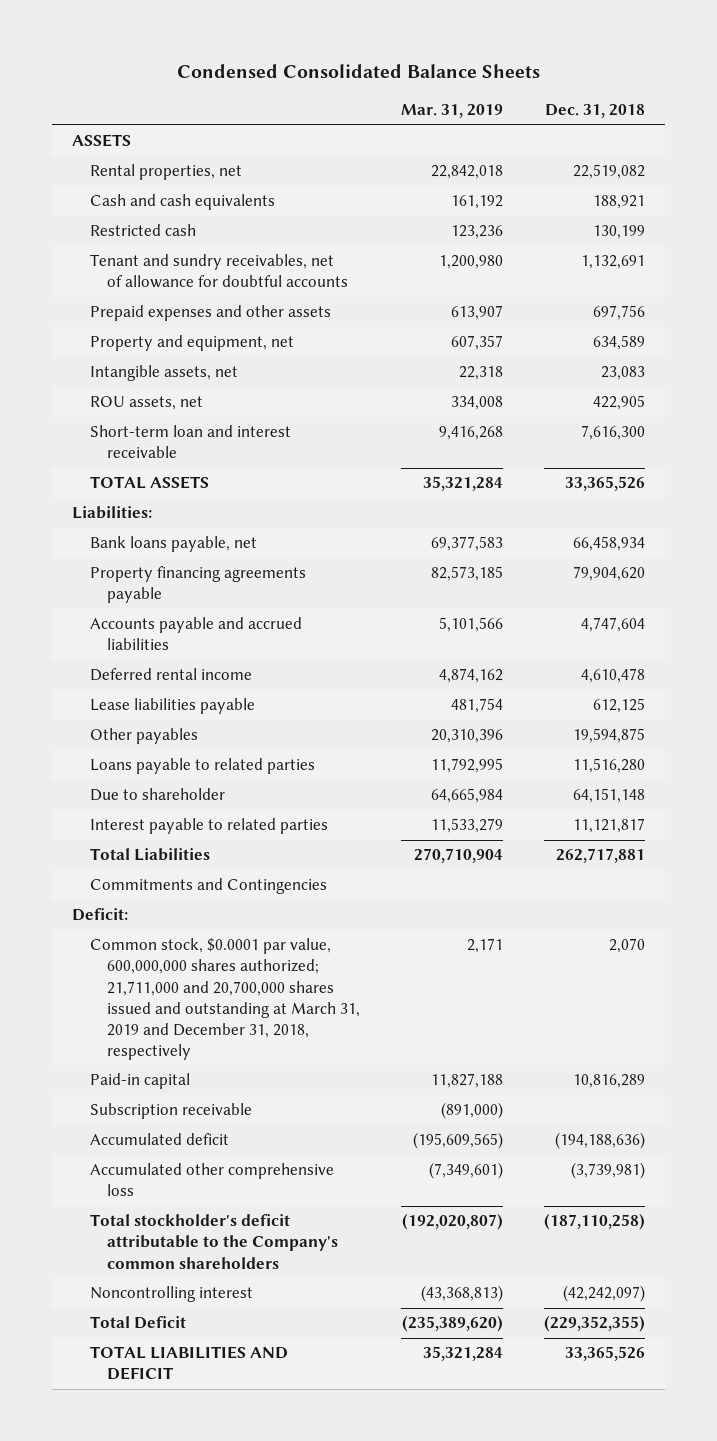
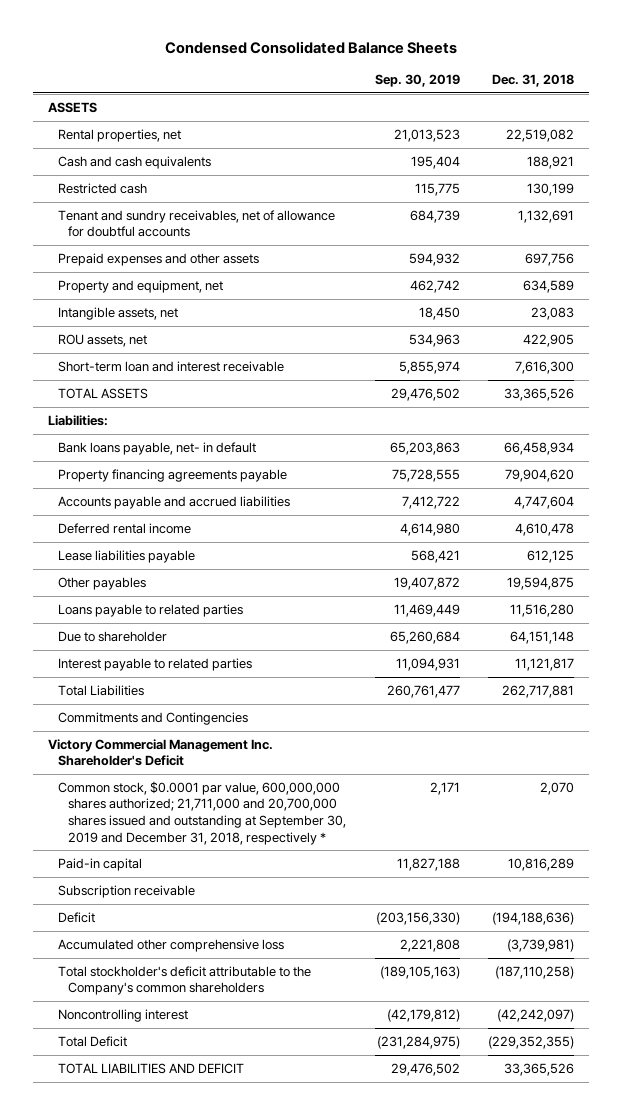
[400,104,503,119] Mar. 31, 2019 -> none
none -> [374,74,460,88] Sep. 30, 2019
[89,536,257,553] Bank loans payable, net -> [57,441,256,455] Bank loans payable, net- in default
[72,908,129,922] Deficit: -> [47,738,273,767] Victory Commercial Management Inc. Shareholder's Deficit
[89,938,361,1061] Common stock, $0.0001 par value, 600,000,000 shares authorized; 21,711,000 and 20,700,000 shares issued and outstanding at March 31, 2019 and December 31, 2018, respectively -> [57,780,347,845] Common stock, $0.0001 par value, 600,000,000 shares authorized; 21,711,000 and 20,700,000 shares issued and outstanding at September 30, 2019 and December 31, 2018, respectively *
[89,1133,229,1146] Accumulated deficit -> [57,911,95,923] Deficit

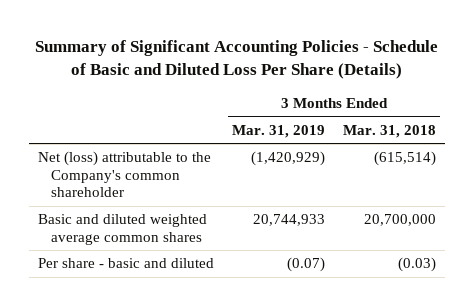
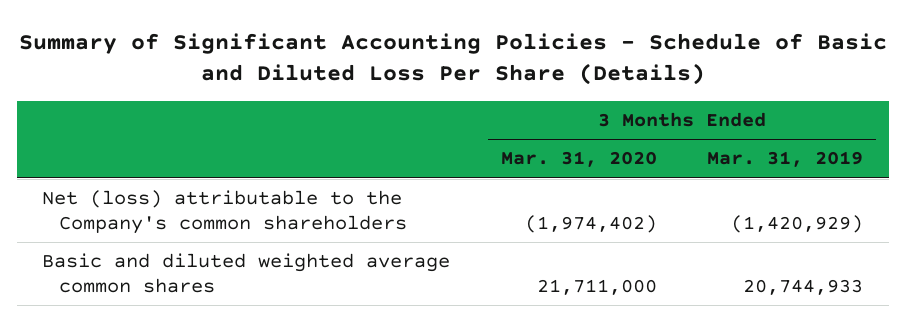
[343,124,437,138] Mar. 31, 2018 -> none
none -> [500,151,657,168] Mar. 31, 2020
[38,151,212,198] Net (loss) attributable to the Company's common shareholder -> [42,190,408,234] Net (loss) attributable to the Company's common shareholders
[38,258,215,269] Per share - basic and diluted -> none

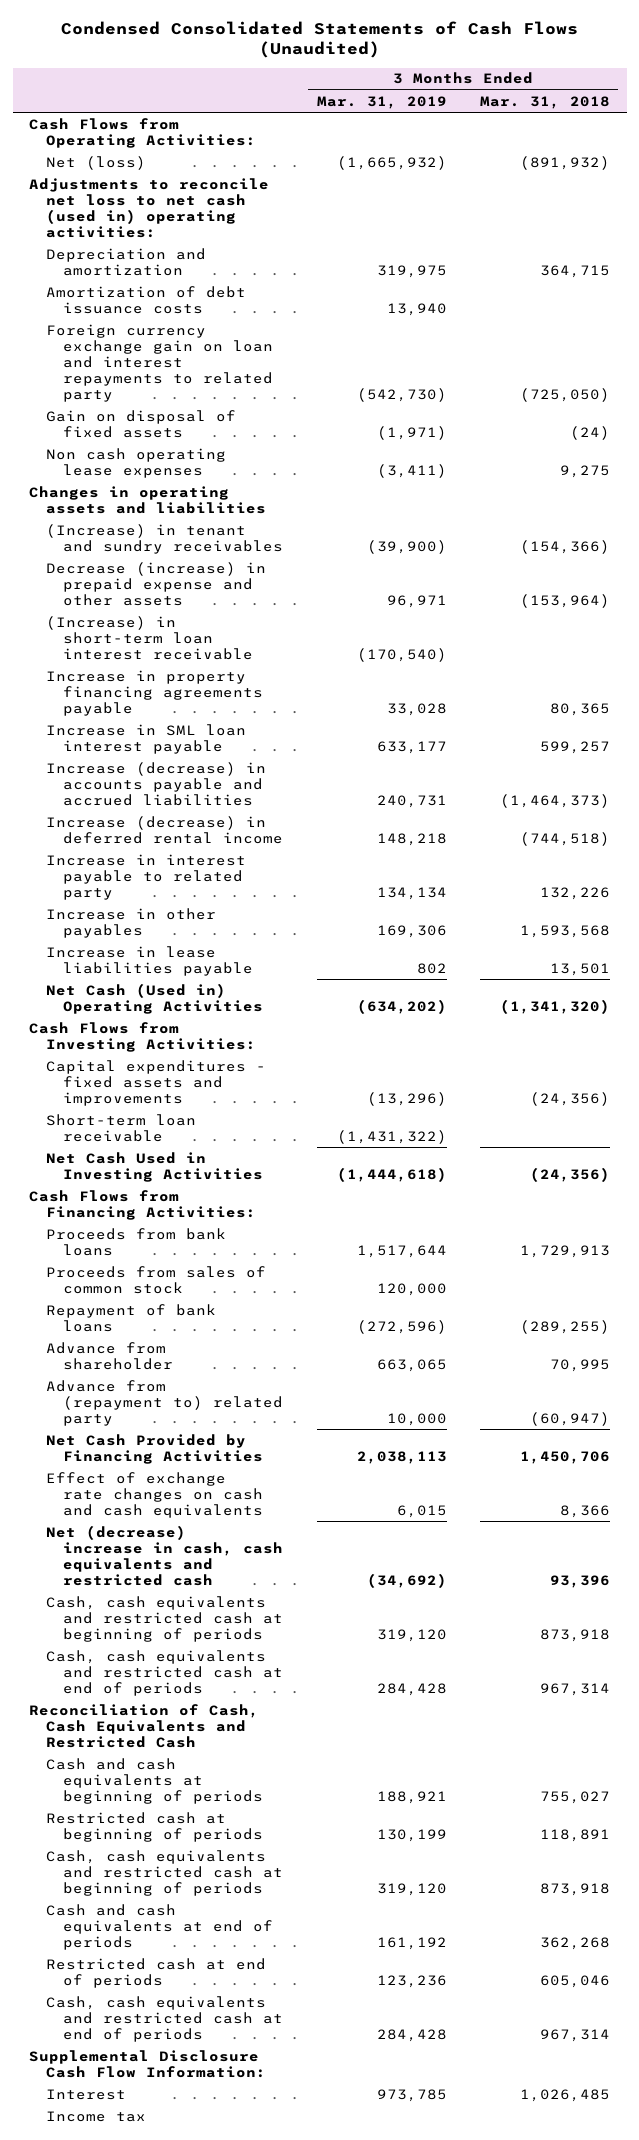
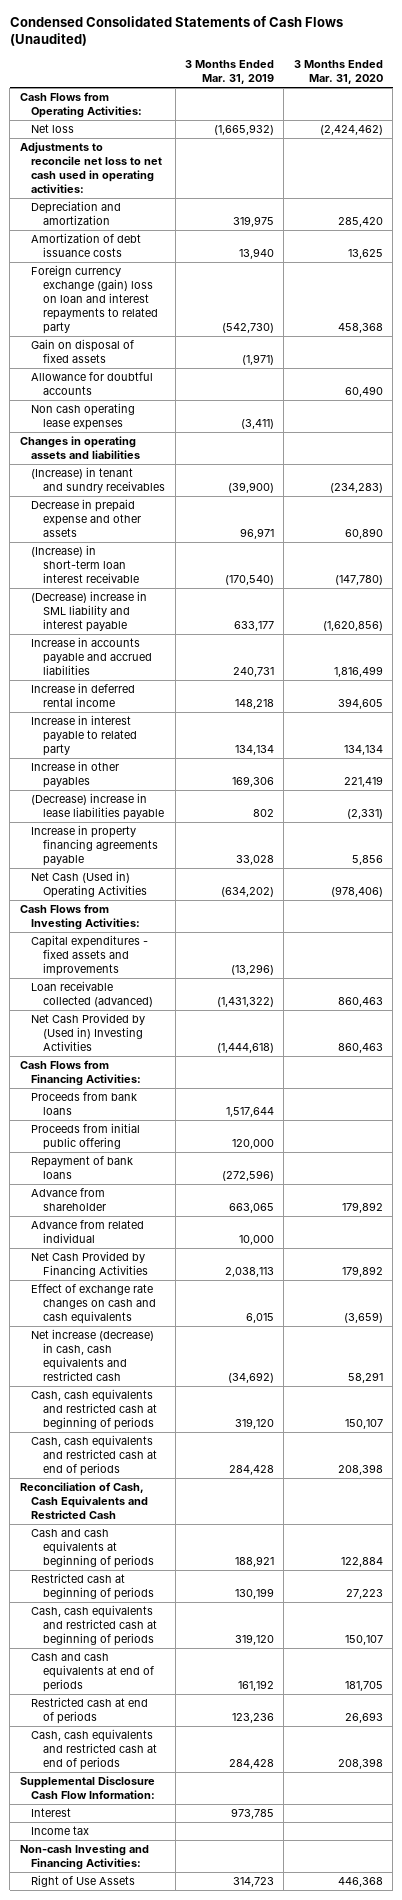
[479,95,610,109] Mar. 31, 2018 -> none
none -> [293,60,383,85] 3 Months Ended Mar. 31, 2020
[46,155,147,170] Net (loss) -> [31,124,75,134] Net loss
[29,177,270,238] Adjustments to reconcile net loss to net cash (used in) operating activities: -> [19,142,163,194] Adjustments to reconcile net loss to net cash used in operating activities:
[46,323,274,402] Foreign currency exchange gain on loan and interest repayments to related party -> [31,265,159,335] Foreign currency exchange (gain) loss on loan and interest repayments to related party
none -> [31,372,154,396] Allowance for doubtful accounts
[46,561,267,606] Decrease (increase) in prepaid expense and other assets -> [31,499,142,538] Decrease in prepaid expense and other assets
[46,723,247,754] Increase in SML loan interest payable -> [31,591,148,633] (Decrease) increase in SML liability and interest payable
[46,761,267,806] Increase (decrease) in accounts payable and accrued liabilities -> [31,637,153,676] Increase in accounts payable and accrued liabilities
[46,815,284,844] Increase (decrease) in deferred rental income -> [31,683,136,708] Increase in deferred rental income
[46,945,254,976] Increase in lease liabilities payable -> [31,793,165,821] (Decrease) increase in lease liabilities payable
[46,669,264,716] Increase in property financing agreements payable -> [31,825,159,867] Increase in property financing agreements payable
[46,1113,197,1142] Short-term loan receivable -> [31,981,154,1008] Loan receivable collected (advanced)
[46,1151,264,1182] Net Cash Used in Investing Activities -> [31,1013,146,1052] Net Cash Provided by (Used in) Investing Activities
[46,1265,267,1294] Proceeds from sales of common stock -> [31,1123,141,1151] Proceeds from initial public offering
[46,1379,284,1426] Advance from (repayment to) related party -> [31,1220,145,1244] Advance from related individual
[46,1524,284,1586] Net (decrease) increase in cash, cash equivalents and restricted cash -> [31,1329,155,1382] Net increase (decrease) in cash, cash equivalents and restricted cash
none -> [19,1844,149,1871] Non-cash Investing and Financing Activities:
none -> [31,1875,136,1888] Right of Use Assets

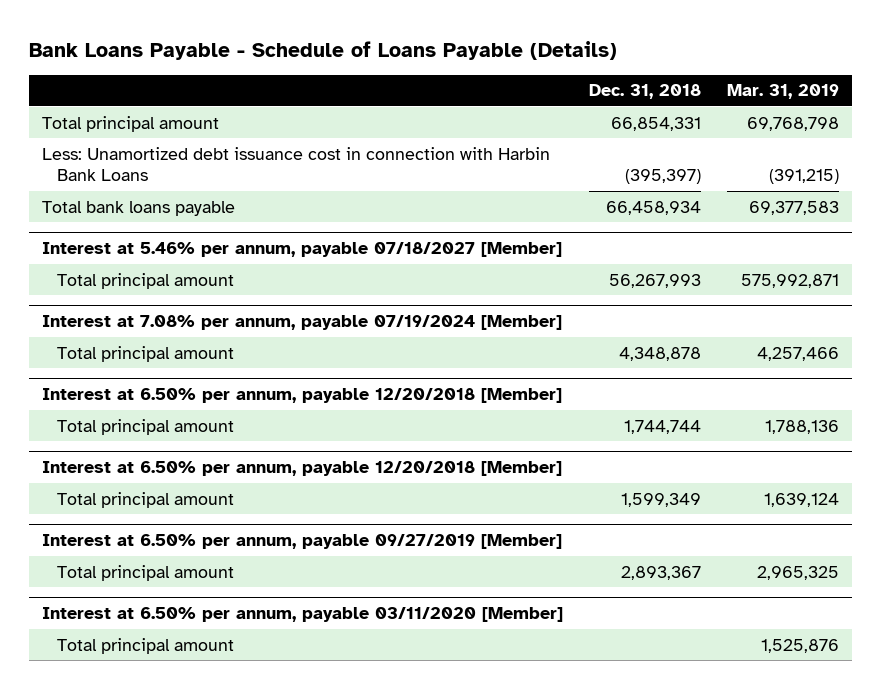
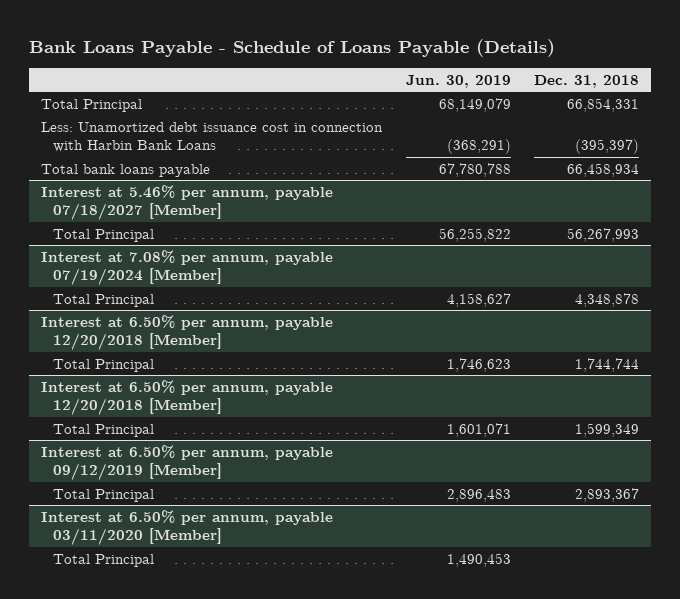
[726,84,839,100] Mar. 31, 2019 -> none
none -> [405,74,511,88] Jun. 30, 2019
[41,115,219,132] Total principal amount -> [41,98,143,112] Total Principal
[56,272,234,289] Total principal amount -> [53,228,155,242] Total Principal
[56,345,234,362] Total principal amount -> [53,293,155,307] Total Principal
[56,418,234,435] Total principal amount -> [53,358,155,372] Total Principal
[56,491,234,508] Total principal amount -> [53,423,155,437] Total Principal
[41,534,562,550] Interest at 6.50% per annum, payable 09/27/2019 [Member] -> [41,444,334,481] Interest at 6.50% per annum, payable 09/12/2019 [Member]
[56,564,234,581] Total principal amount -> [53,488,155,502] Total Principal
[56,637,234,654] Total principal amount -> [53,553,155,567] Total Principal

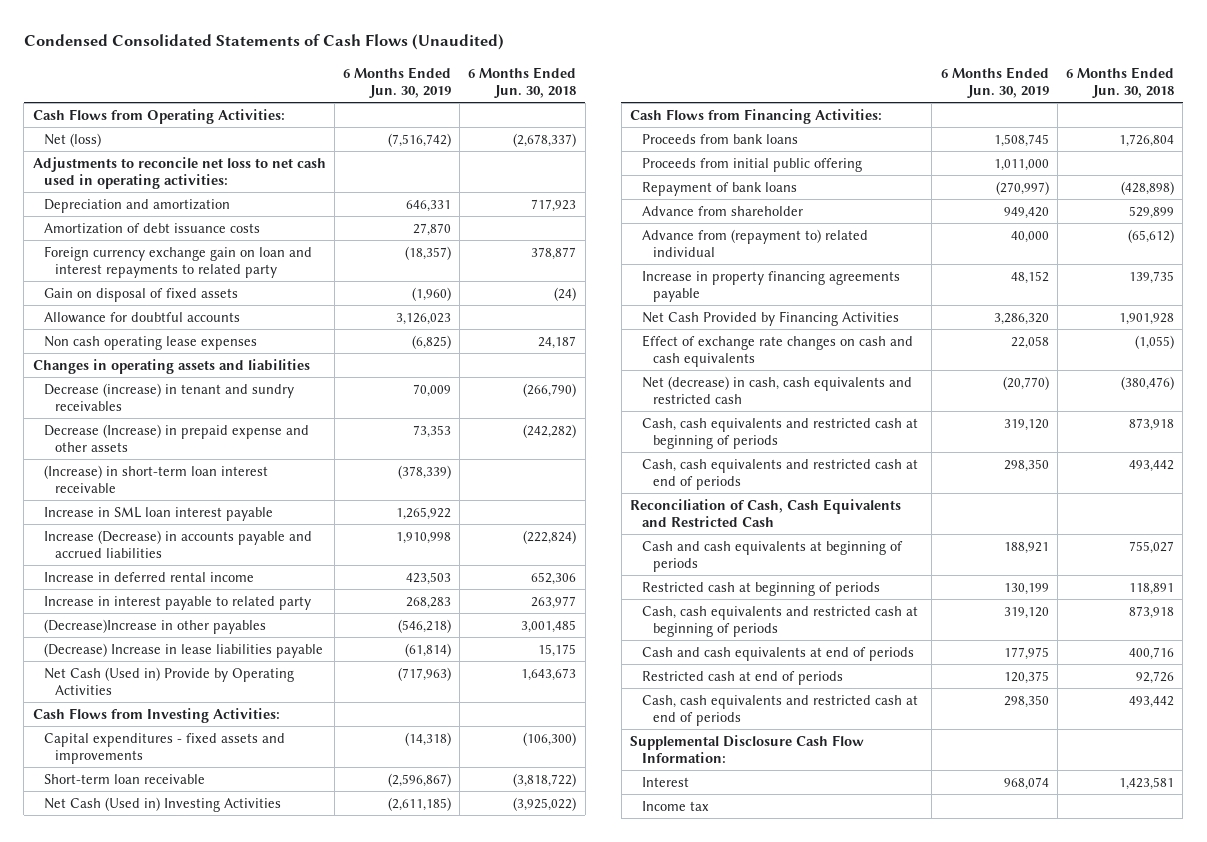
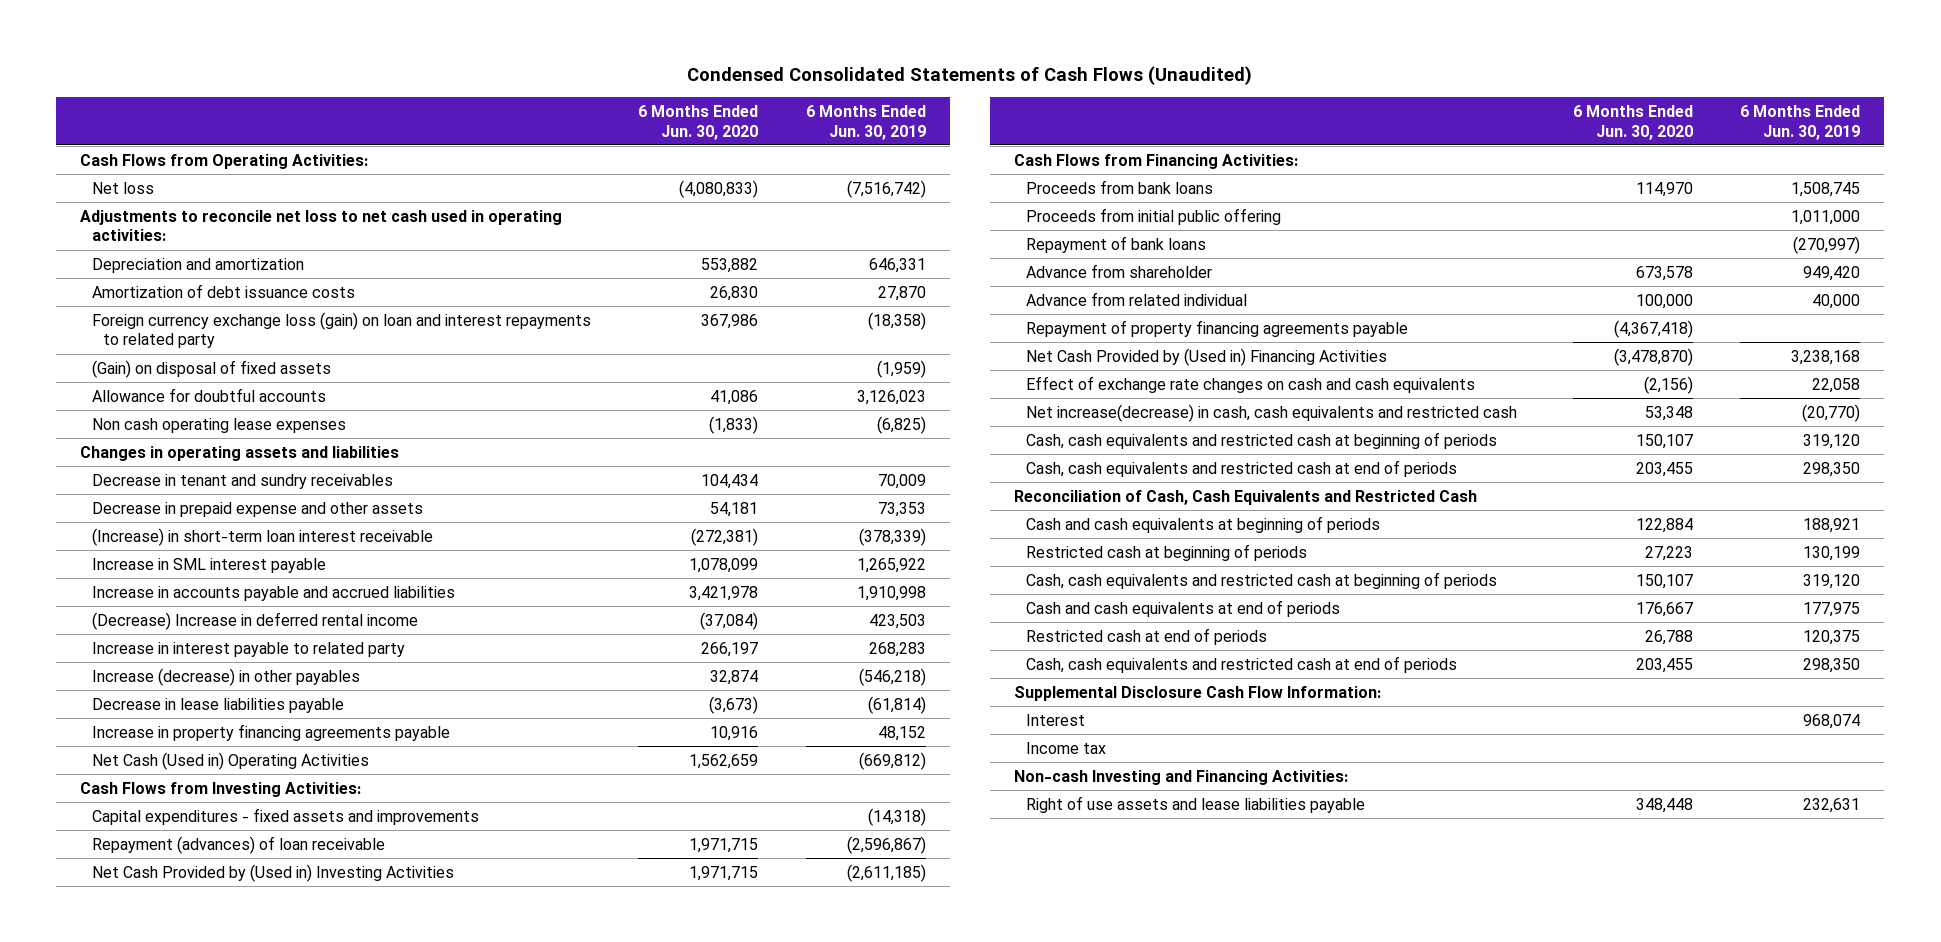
[468,66,577,99] 6 Months Ended Jun. 30, 2018 -> none
none -> [638,105,759,140] 6 Months Ended Jun. 30, 2020
[43,132,101,147] Net (loss) -> [91,181,154,194] Net loss
[43,245,312,279] Foreign currency exchange gain on loan and interest repayments to related party -> [91,311,591,349] Foreign currency exchange loss (gain) on loan and interest repayments to related party
[404,245,451,260] (18,357) -> [868,311,927,330] (18,358)
[43,287,238,302] Gain on disposal of fixed assets -> [91,359,331,378] (Gain) on disposal of fixed assets
[411,286,451,301] (1,960) -> [877,359,927,378] (1,959)
[43,382,294,412] Decrease (increase) in tenant and sundry receivables -> [91,473,393,489] Decrease in tenant and sundry receivables
[43,423,309,453] Decrease (Increase) in prepaid expense and other assets -> [91,501,423,517] Decrease in prepaid expense and other assets
[43,506,273,521] Increase in SML loan interest payable -> [91,557,326,573] Increase in SML interest payable
[43,529,312,559] Increase (Decrease) in accounts payable and accrued liabilities -> [91,585,455,601] Increase in accounts payable and accrued liabilities
[43,571,254,582] Increase in deferred rental income -> [91,611,418,630] (Decrease) Increase in deferred rental income
[43,618,266,634] (Decrease)Increase in other payables -> [91,667,360,686] Increase (decrease) in other payables
[43,642,323,658] (Decrease) Increase in lease liabilities payable -> [91,697,344,713] Decrease in lease liabilities payable
[641,270,900,303] Increase in property financing agreements payable -> [91,723,450,741] Increase in property financing agreements payable
[43,666,294,696] Net Cash (Used in) Provide by Operating Activities -> [91,751,369,770] Net Cash (Used in) Operating Activities
[397,666,451,681] (717,963) -> [859,751,927,770] (669,812)
[43,773,205,784] Short-term loan receivable -> [91,835,385,854] Repayment (advances) of loan receivable
[43,796,281,812] Net Cash (Used in) Investing Activities -> [91,863,454,882] Net Cash Provided by (Used in) Investing Activities
[641,228,868,258] Advance from (repayment to) related individual -> [1025,291,1247,306] Advance from related individual
none -> [1025,319,1408,337] Repayment of property financing agreements payable
[641,310,899,326] Net Cash Provided by Financing Activities -> [1025,347,1387,366] Net Cash Provided by (Used in) Financing Activities
[993,312,1049,325] 3,286,320 -> [1791,349,1861,365] 3,238,168
[641,375,912,405] Net (decrease) in cash, cash equivalents and restricted cash -> [1025,403,1517,422] Net increase(decrease) in cash, cash equivalents and restricted cash
none -> [1014,769,1349,785] Non-cash Investing and Financing Activities:
none -> [1025,795,1365,813] Right of use assets and lease liabilities payable

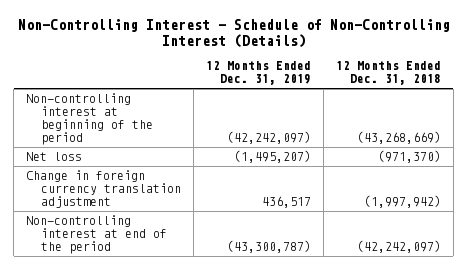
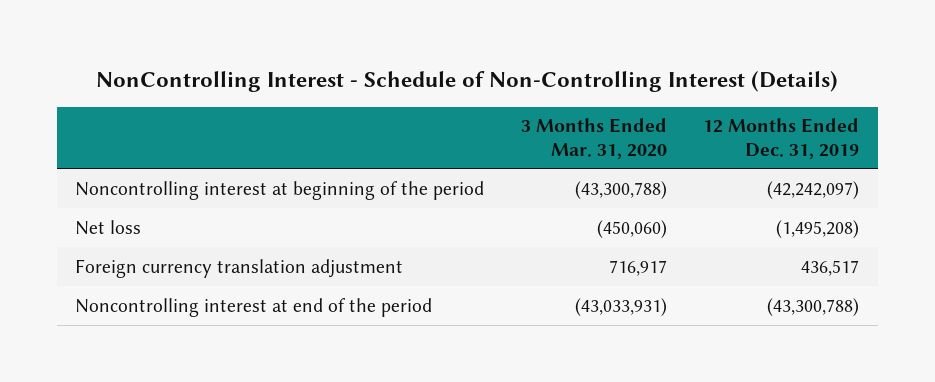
[17,18,450,48] Non-Controlling Interest - Schedule of Non-Controlling Interest (Details) -> [96,71,839,93] NonControlling Interest - Schedule of Non-Controlling Interest (Details)
[335,61,441,86] 12 Months Ended Dec. 31, 2018 -> none
none -> [520,118,667,159] 3 Months Ended Mar. 31, 2020
[26,93,154,145] Non-controlling interest at beginning of the period -> [75,180,485,200] Noncontrolling interest at beginning of the period
[234,150,312,164] (1,495,207) -> [776,219,860,238] (1,495,208)
[26,170,182,208] Change in foreign currency translation adjustment -> [75,258,404,278] Foreign currency translation adjustment
[26,215,168,254] Non-controlling interest at end of the period -> [75,297,433,317] Noncontrolling interest at end of the period
[227,239,312,253] (43,300,787) -> [767,297,860,316] (43,300,788)

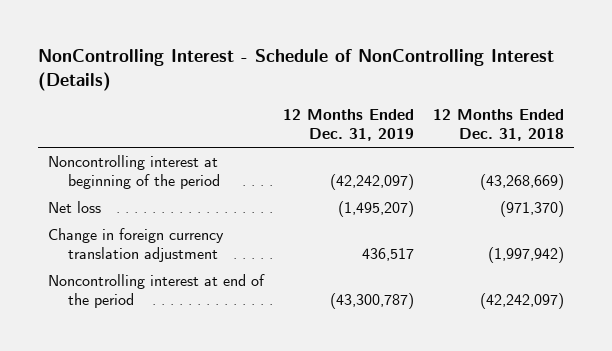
[96,71,839,93] NonControlling Interest - Schedule of Non-Controlling Interest (Details) -> [38,49,555,91] NonControlling Interest - Schedule of NonControlling Interest (Details)
[520,118,667,159] 3 Months Ended Mar. 31, 2020 -> none
none -> [433,109,565,142] 12 Months Ended Dec. 31, 2018
[776,219,860,238] (1,495,208) -> [337,201,414,218] (1,495,207)
[75,258,404,278] Foreign currency translation adjustment -> [47,228,224,262] Change in foreign currency translation adjustment
[767,297,860,316] (43,300,788) -> [329,292,414,309] (43,300,787)

